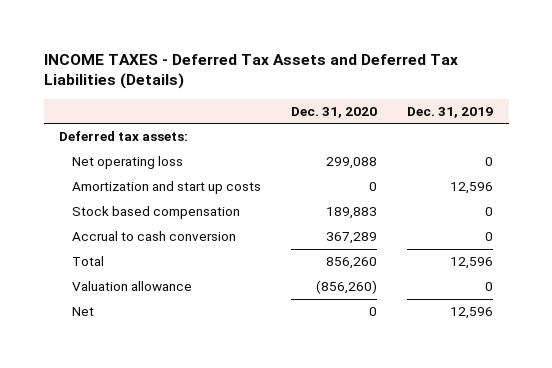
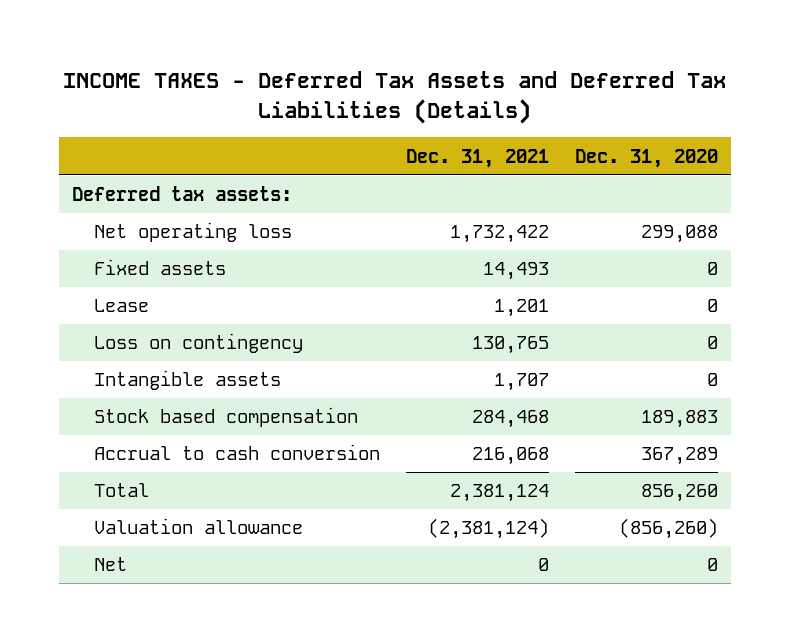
[407,106,494,118] Dec. 31, 2019 -> none
none -> [406,148,550,168] Dec. 31, 2021
[71,181,261,195] Amortization and start up costs -> none
none -> [93,259,226,276] Fixed assets
none -> [93,299,149,313] Lease
none -> [93,333,303,354] Loss on contingency
none -> [93,370,281,391] Intangible assets

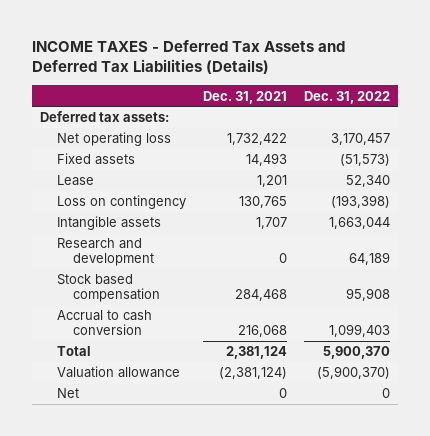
[575,148,719,168] Dec. 31, 2020 -> none
none -> [303,90,390,104] Dec. 31, 2022
none -> [56,238,154,267] Research and development

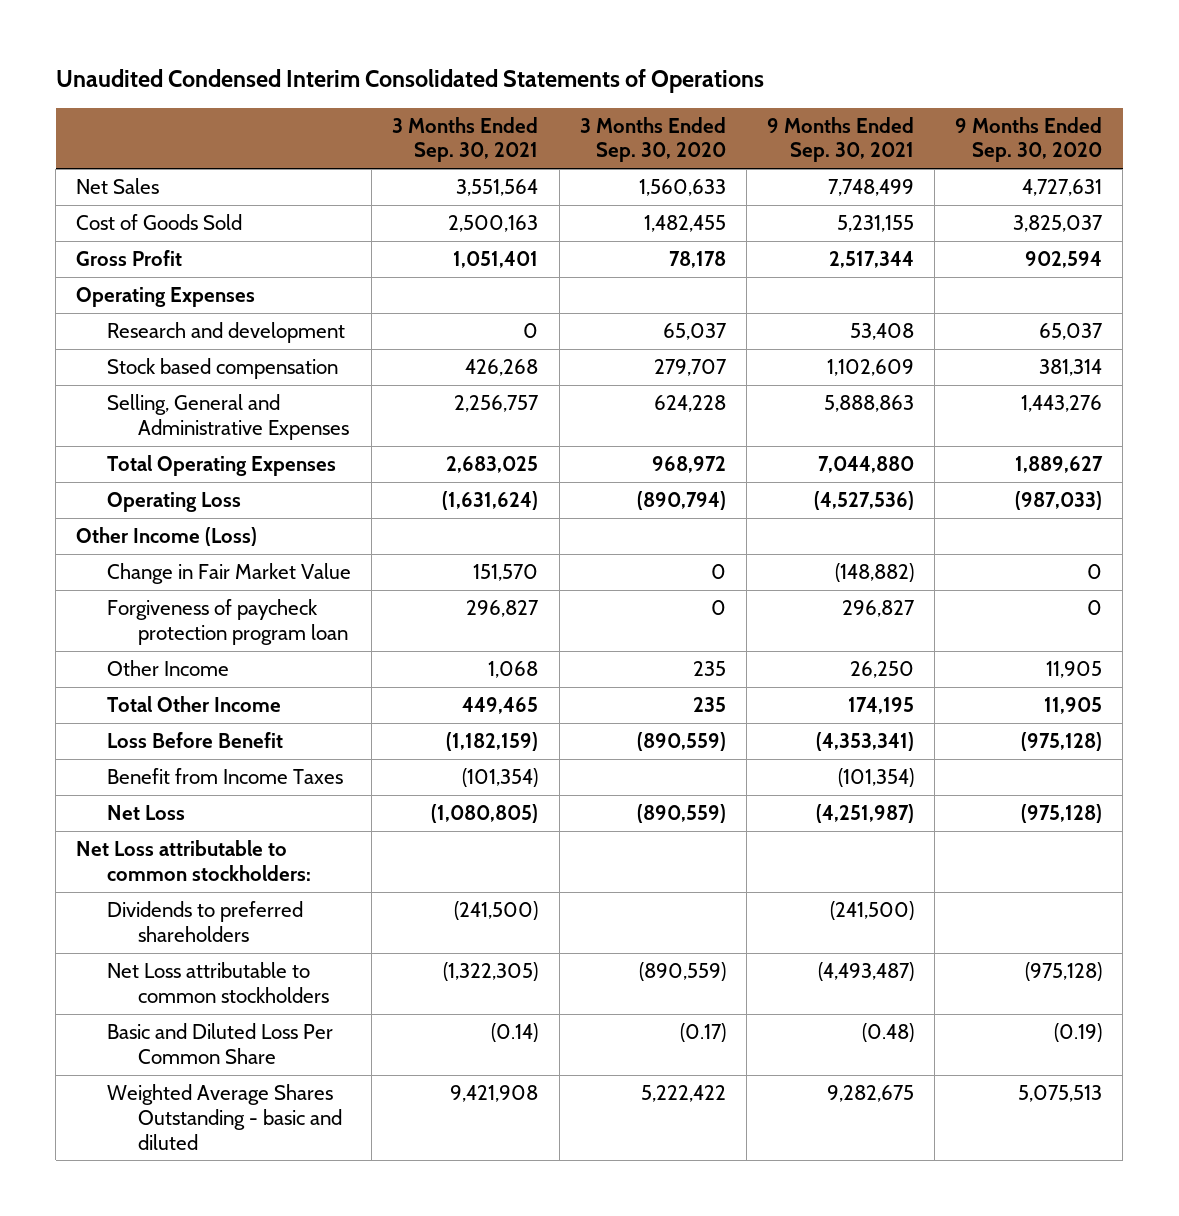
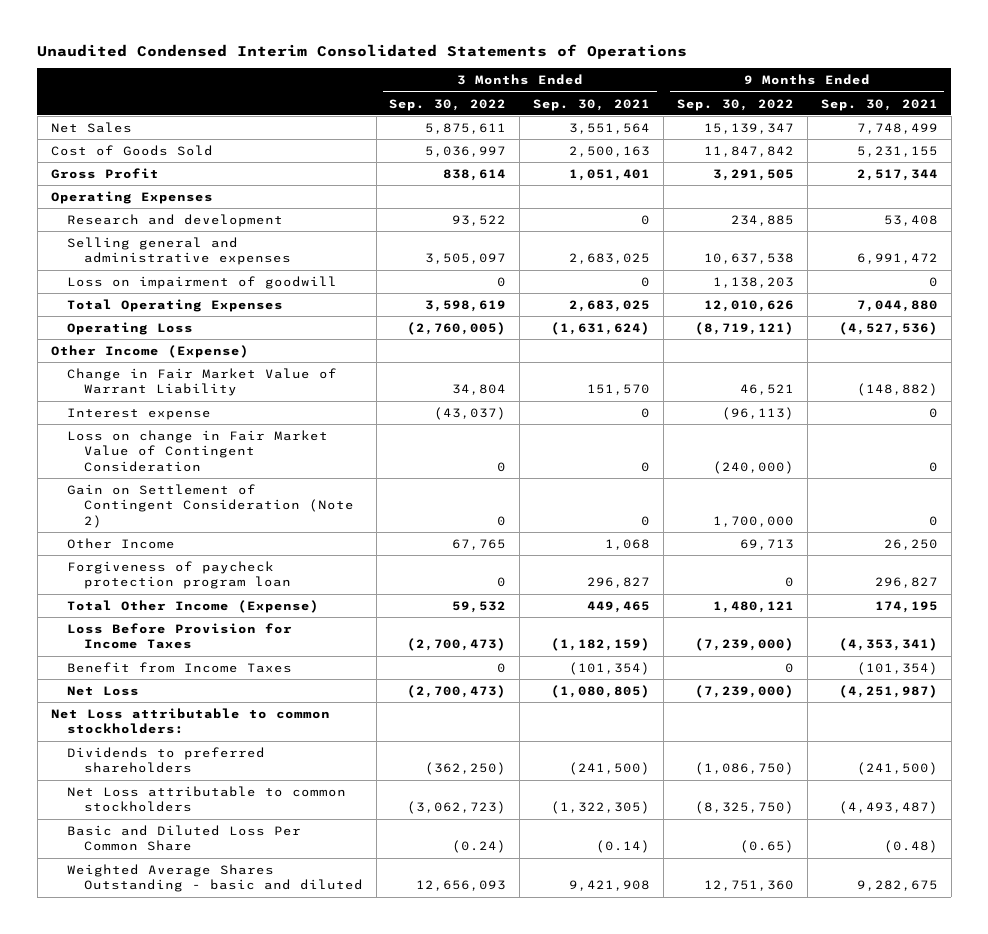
[579,116,726,163] 3 Months Ended Sep. 30, 2020 -> none
[955,116,1103,163] 9 Months Ended Sep. 30, 2020 -> none
none -> [389,98,507,111] Sep. 30, 2022
none -> [676,98,794,111] Sep. 30, 2022
[107,357,339,379] Stock based compensation -> none
[107,393,349,440] Selling, General and Administrative Expenses -> [67,236,291,266] Selling general and administrative expenses
[454,394,540,412] 2,256,757 -> [569,253,651,265] 2,683,025
[823,394,914,412] 5,888,863 -> [856,253,938,265] 6,991,472
none -> [67,275,338,289] Loss on impairment of goodwill
[76,526,258,546] Other Income (Loss) -> [50,344,249,358] Other Income (Expense)
[107,562,352,584] Change in Fair Market Value -> [67,367,338,397] Change in Fair Market Value of Warrant Liability
none -> [67,407,212,420] Interest expense
none -> [67,429,329,472] Loss on change in Fair Market Value of Contingent Consideration
none -> [67,483,354,528] Gain on Settlement of Contingent Consideration (Note 2)
[107,598,348,645] Forgiveness of paycheck protection program loan -> [67,560,291,590] Forgiveness of paycheck protection program loan
[107,695,282,712] Total Other Income -> [67,599,320,613] Total Other Income (Expense)
[107,731,284,748] Loss Before Benefit -> [67,622,293,650] Loss Before Provision for Income Taxes

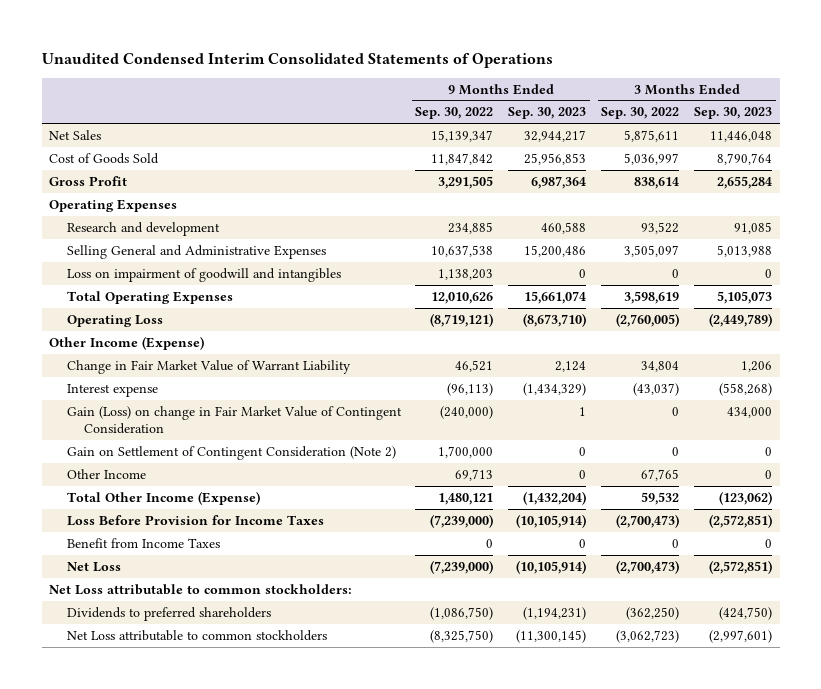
[533,98,651,111] Sep. 30, 2021 -> none
[820,98,938,111] Sep. 30, 2021 -> none
none -> [508,107,587,120] Sep. 30, 2023
none -> [694,107,773,120] Sep. 30, 2023
[67,236,291,266] Selling general and administrative expenses -> [66,244,326,259] Selling General and Administrative Expenses
[67,275,338,289] Loss on impairment of goodwill -> [66,267,341,282] Loss on impairment of goodwill and intangibles
[67,429,329,472] Loss on change in Fair Market Value of Contingent Consideration -> [66,405,402,435] Gain (Loss) on change in Fair Market Value of Contingent Consideration
[67,560,291,590] Forgiveness of paycheck protection program loan -> none
[67,824,302,852] Basic and Diluted Loss Per Common Share -> none
[67,863,363,893] Weighted Average Shares Outstanding - basic and diluted -> none

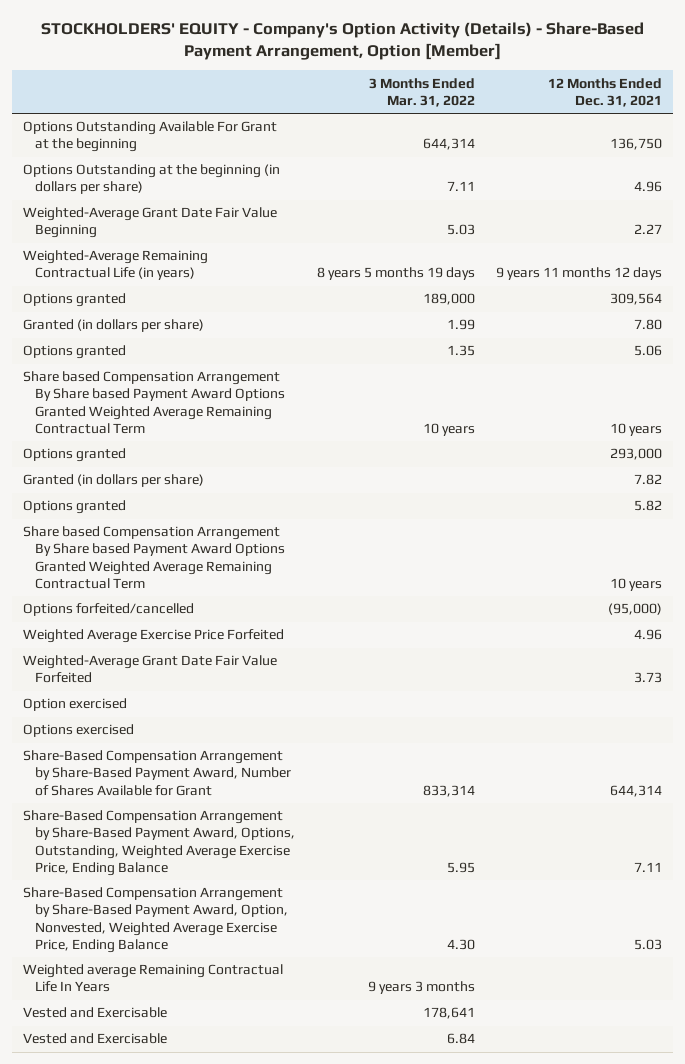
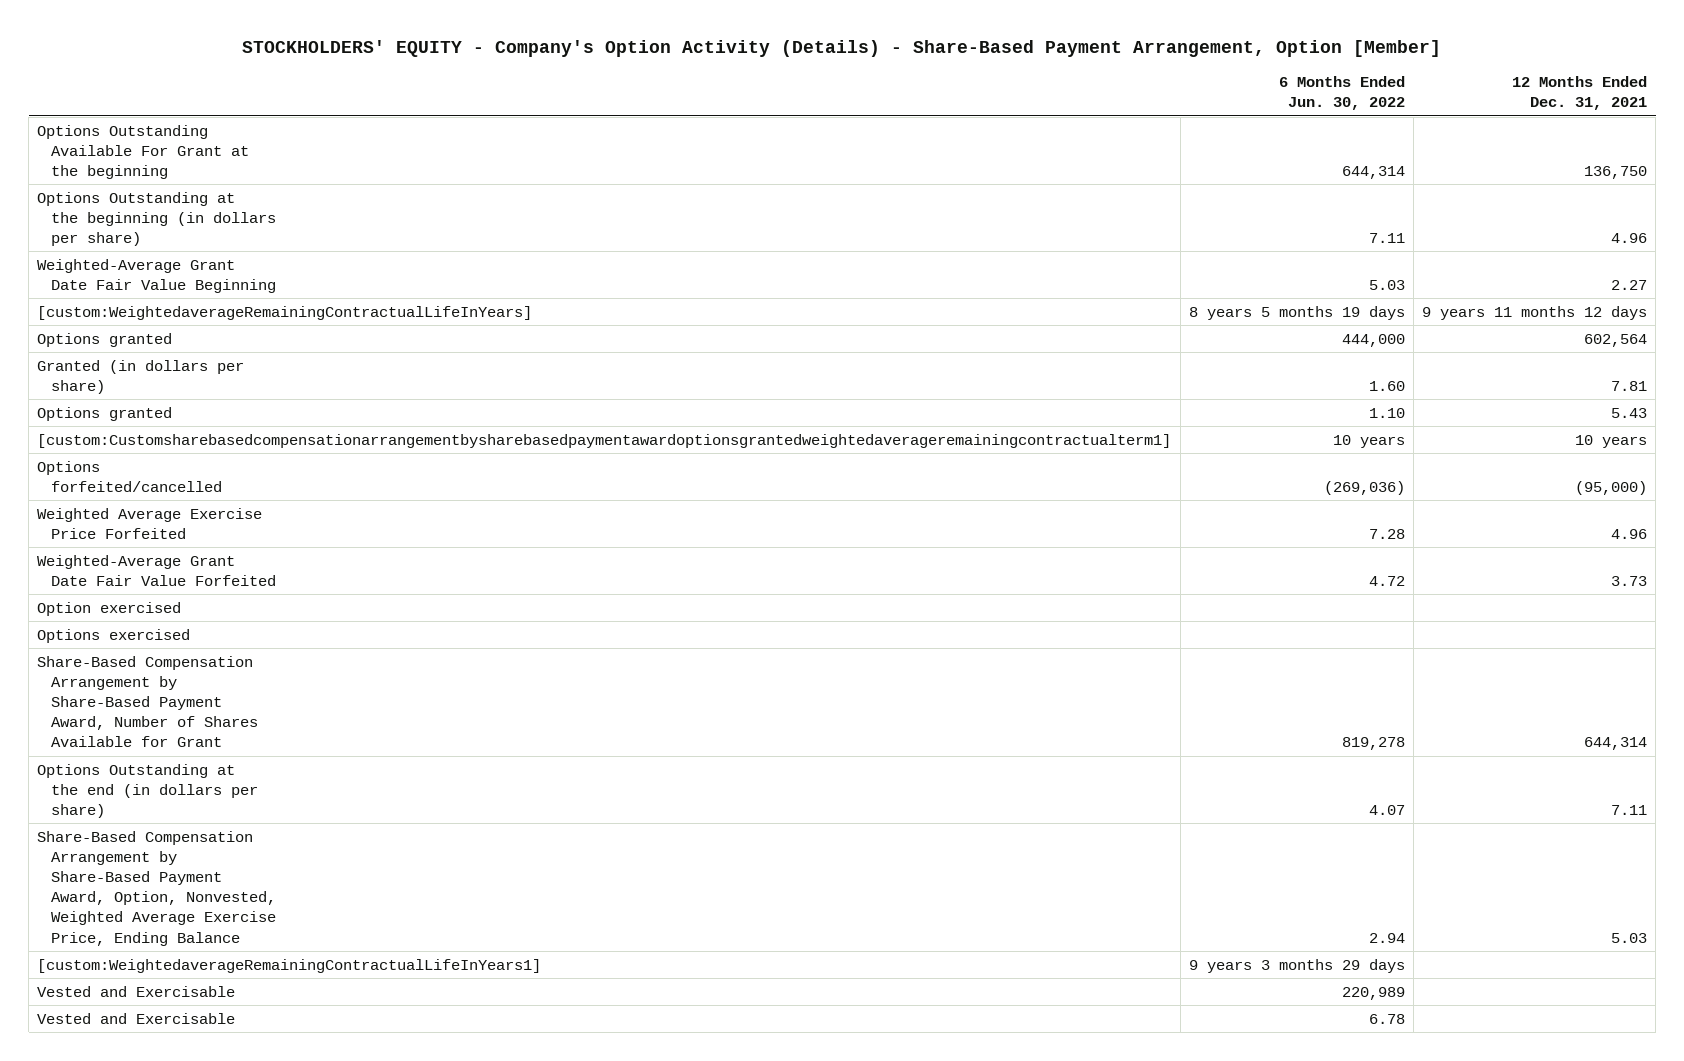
[368,77,475,107] 3 Months Ended Mar. 31, 2022 -> none
none -> [1278,76,1405,111] 6 Months Ended Jun. 30, 2022
[22,371,286,434] Share based Compensation Arrangement By Share based Payment Award Options Granted Weighted Average Remaining Contractual Term -> none
[22,448,126,463] Options granted -> none
[22,474,204,488] Granted (in dollars per share) -> none
[22,500,126,515] Options granted -> none
[22,250,208,281] Weighted-Average Remaining Contractual Life (in years) -> [37,305,533,320] [custom:WeightedaverageRemainingContractualLifeInYears]
[610,293,663,306] 309,564 -> [1584,333,1648,347] 602,564
[634,319,663,331] 7.80 -> [1611,380,1648,391] 7.81
[634,345,663,357] 5.06 -> [1611,407,1648,418] 5.43
[22,526,286,589] Share based Compensation Arrangement By Share based Payment Award Options Granted Weighted Average Remaining Contractual Term -> [37,433,1172,448] [custom:Customsharebasedcompensationarrangementbysharebasedpaymentawardoptionsgrantedweightedaverageremainingcontractualterm1]
[22,810,296,876] Share-Based Compensation Arrangement by Share-Based Payment Award, Options, Outstanding, Weighted Average Exercise Price, Ending Balance -> [37,763,258,819] Options Outstanding at the end (in dollars per share)
[22,964,283,993] Weighted average Remaining Contractual Life In Years -> [37,958,542,973] [custom:WeightedaverageRemainingContractualLifeInYears1]

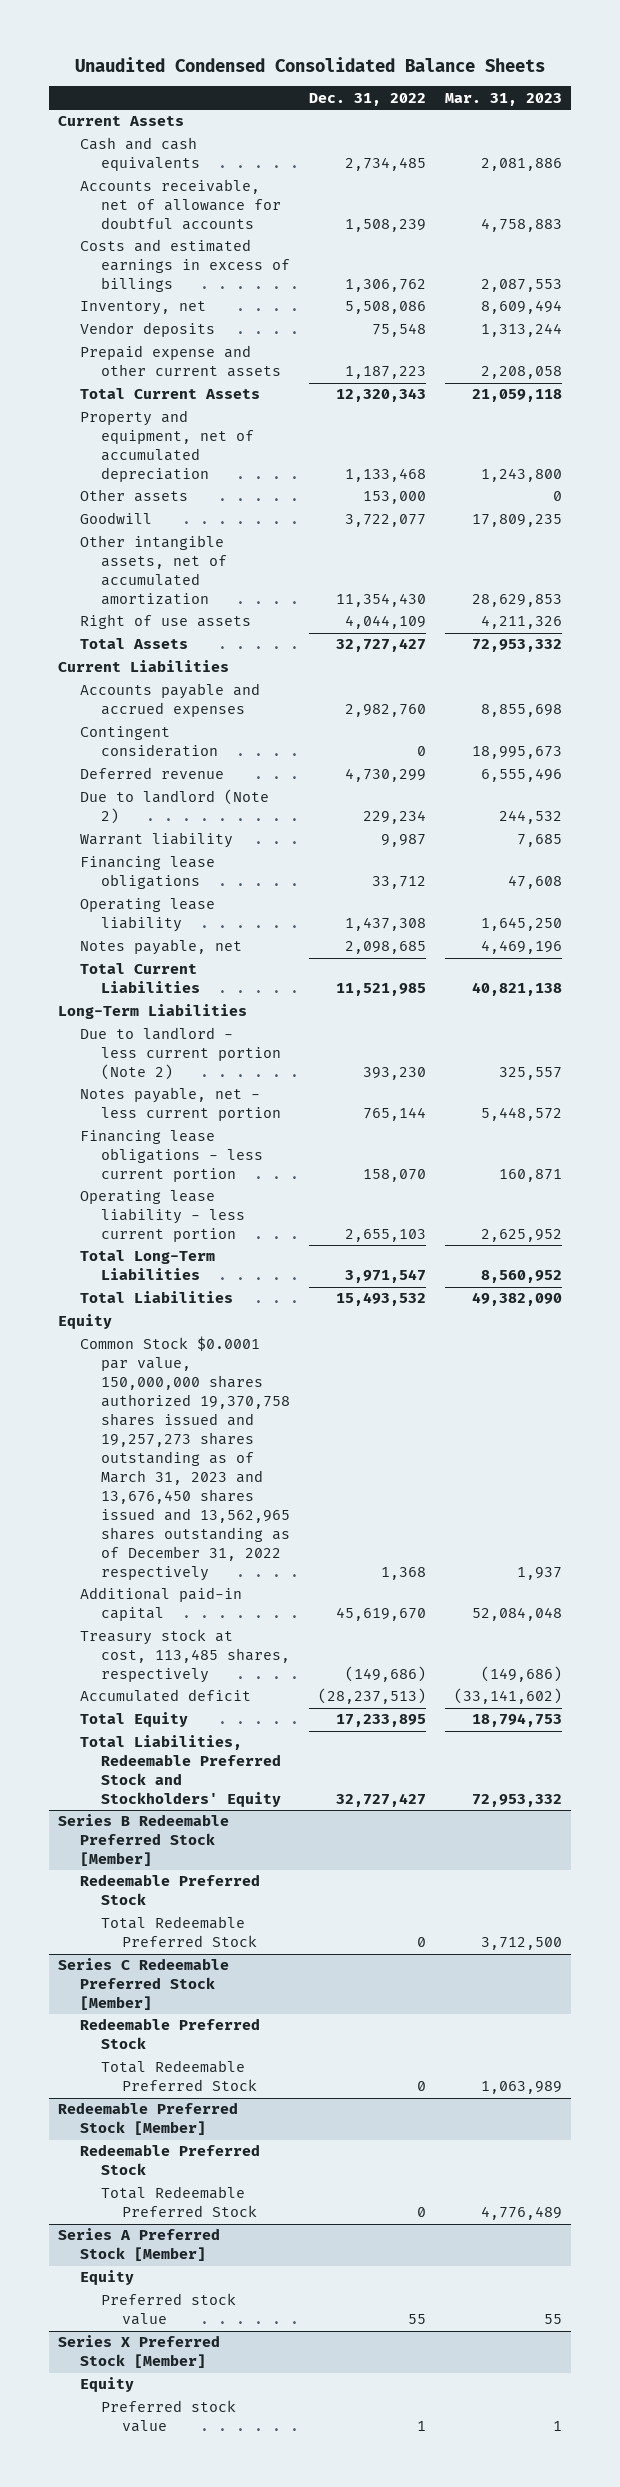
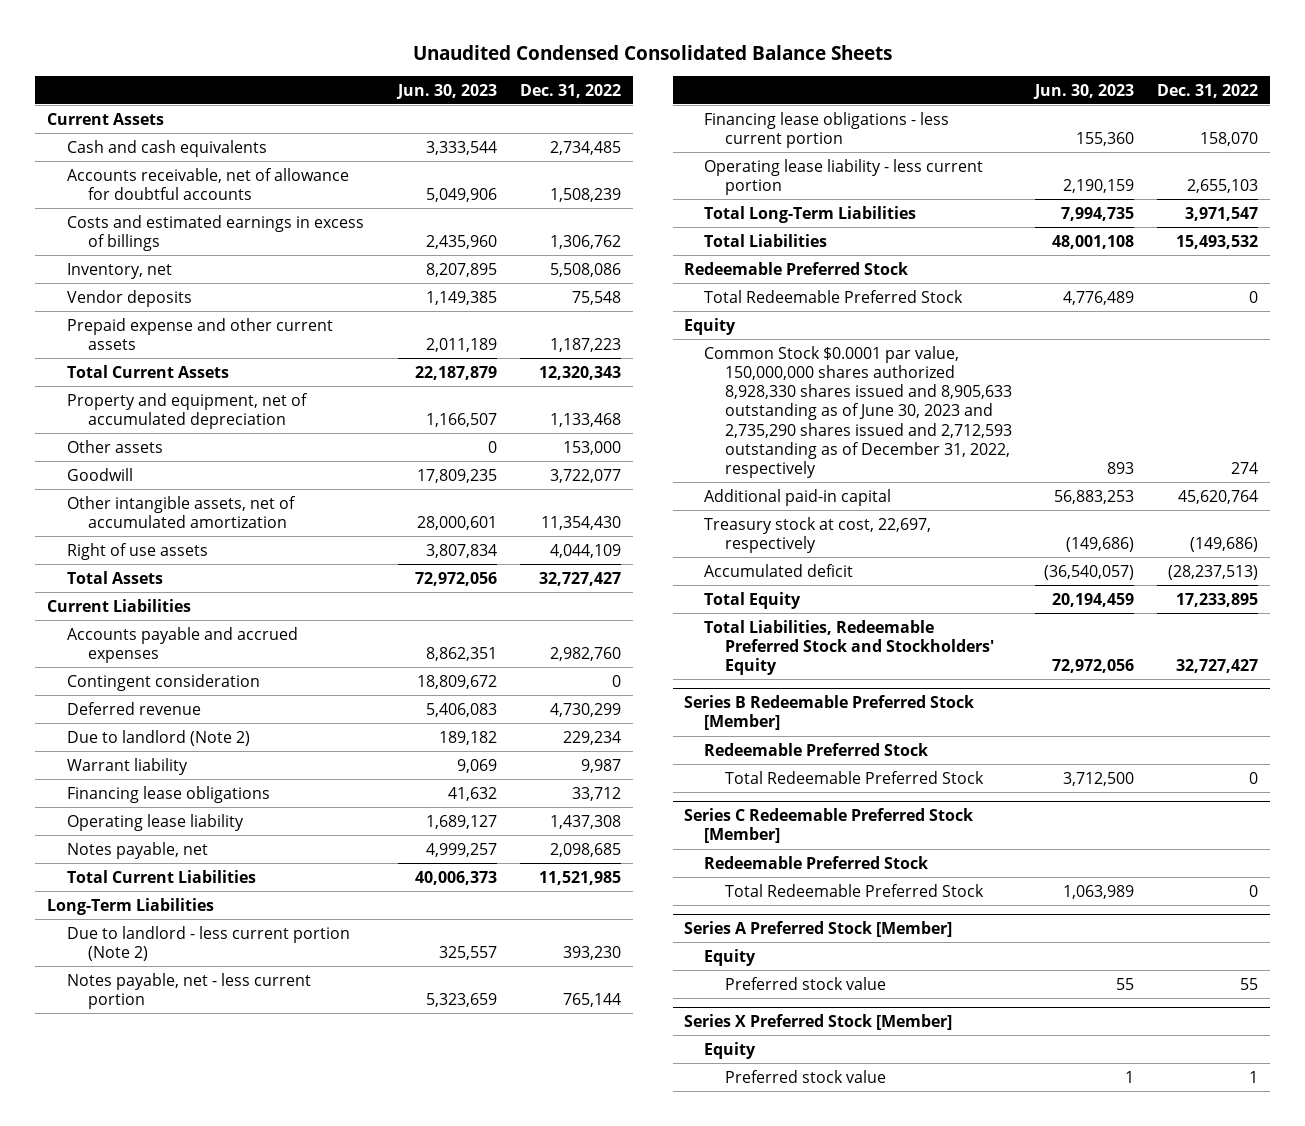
[444,92,562,106] Mar. 31, 2023 -> none
none -> [395,83,497,99] Jun. 30, 2023
none -> [684,261,909,275] Redeemable Preferred Stock
none -> [704,289,964,303] Total Redeemable Preferred Stock
[79,1336,290,1581] Common Stock $0.0001 par value, 150,000,000 shares authorized 19,370,758 shares issued and 19,257,273 shares outstanding as of March 31, 2023 and 13,676,450 shares issued and 13,562,965 shares outstanding as of December 31, 2022 respectively -> [704,345,1012,479] Common Stock $0.0001 par value, 150,000,000 shares authorized 8,928,330 shares issued and 8,905,633 outstanding as of June 30, 2023 and 2,735,290 shares issued and 2,712,593 outstanding as of December 31, 2022, respectively
[380,1566,426,1580] 1,368 -> [1231,462,1259,475] 274
[335,1607,426,1622] 45,619,670 -> [1178,489,1259,504] 45,620,764
[79,1629,290,1684] Treasury stock at cost, 113,485 shares, respectively -> [704,516,932,553] Treasury stock at cost, 22,697, respectively
[58,2102,239,2136] Redeemable Preferred Stock [Member] -> none
[79,2144,260,2176] Redeemable Preferred Stock -> none
[100,2186,257,2218] Total Redeemable Preferred Stock -> none

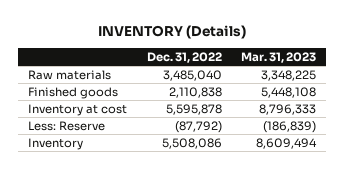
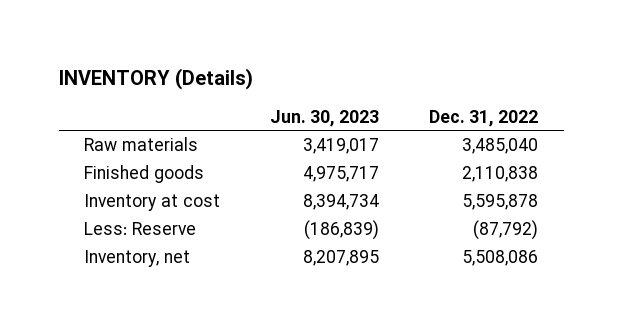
[241,51,317,63] Mar. 31, 2023 -> none
none -> [270,109,380,127] Jun. 30, 2023
[28,137,84,150] Inventory -> [83,249,190,267] Inventory, net

